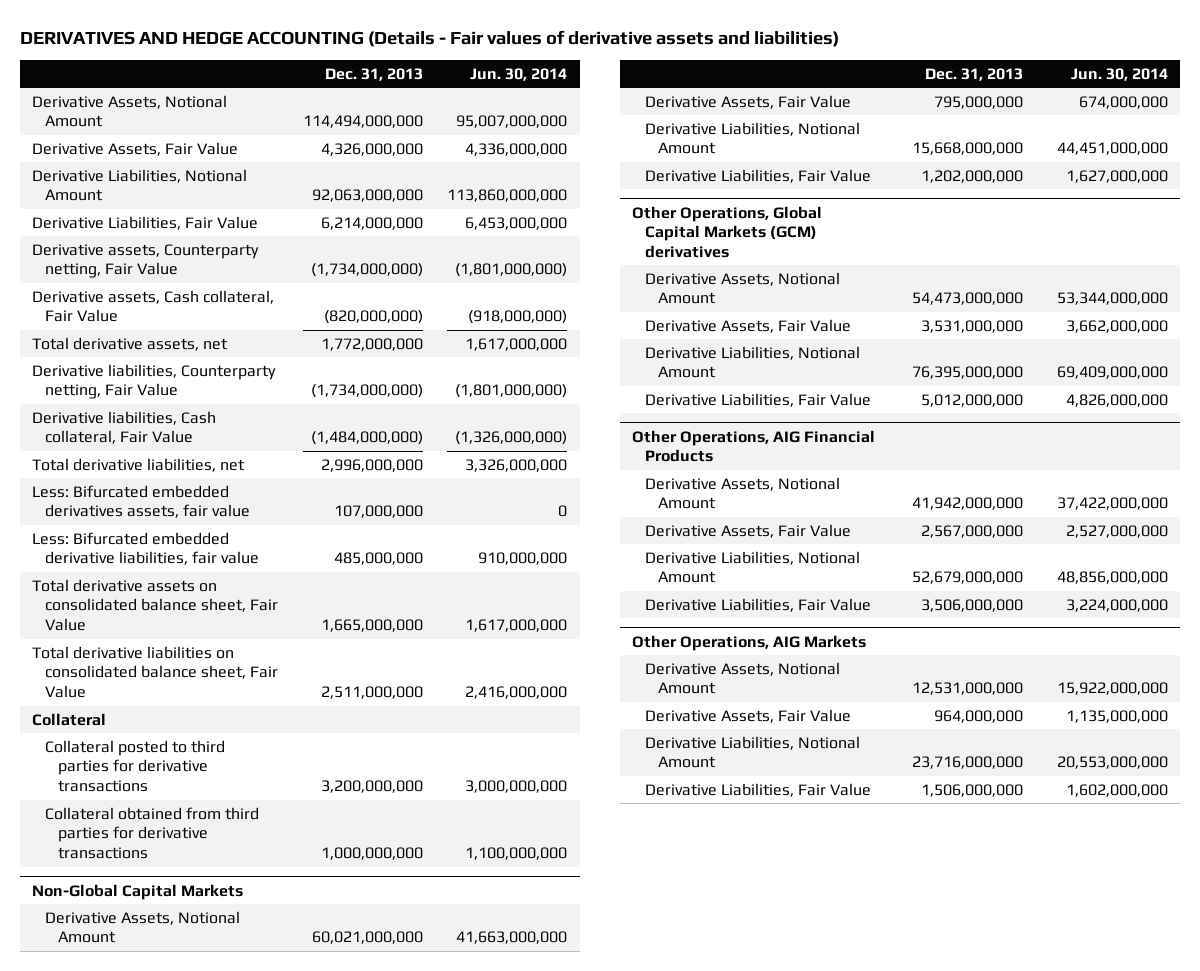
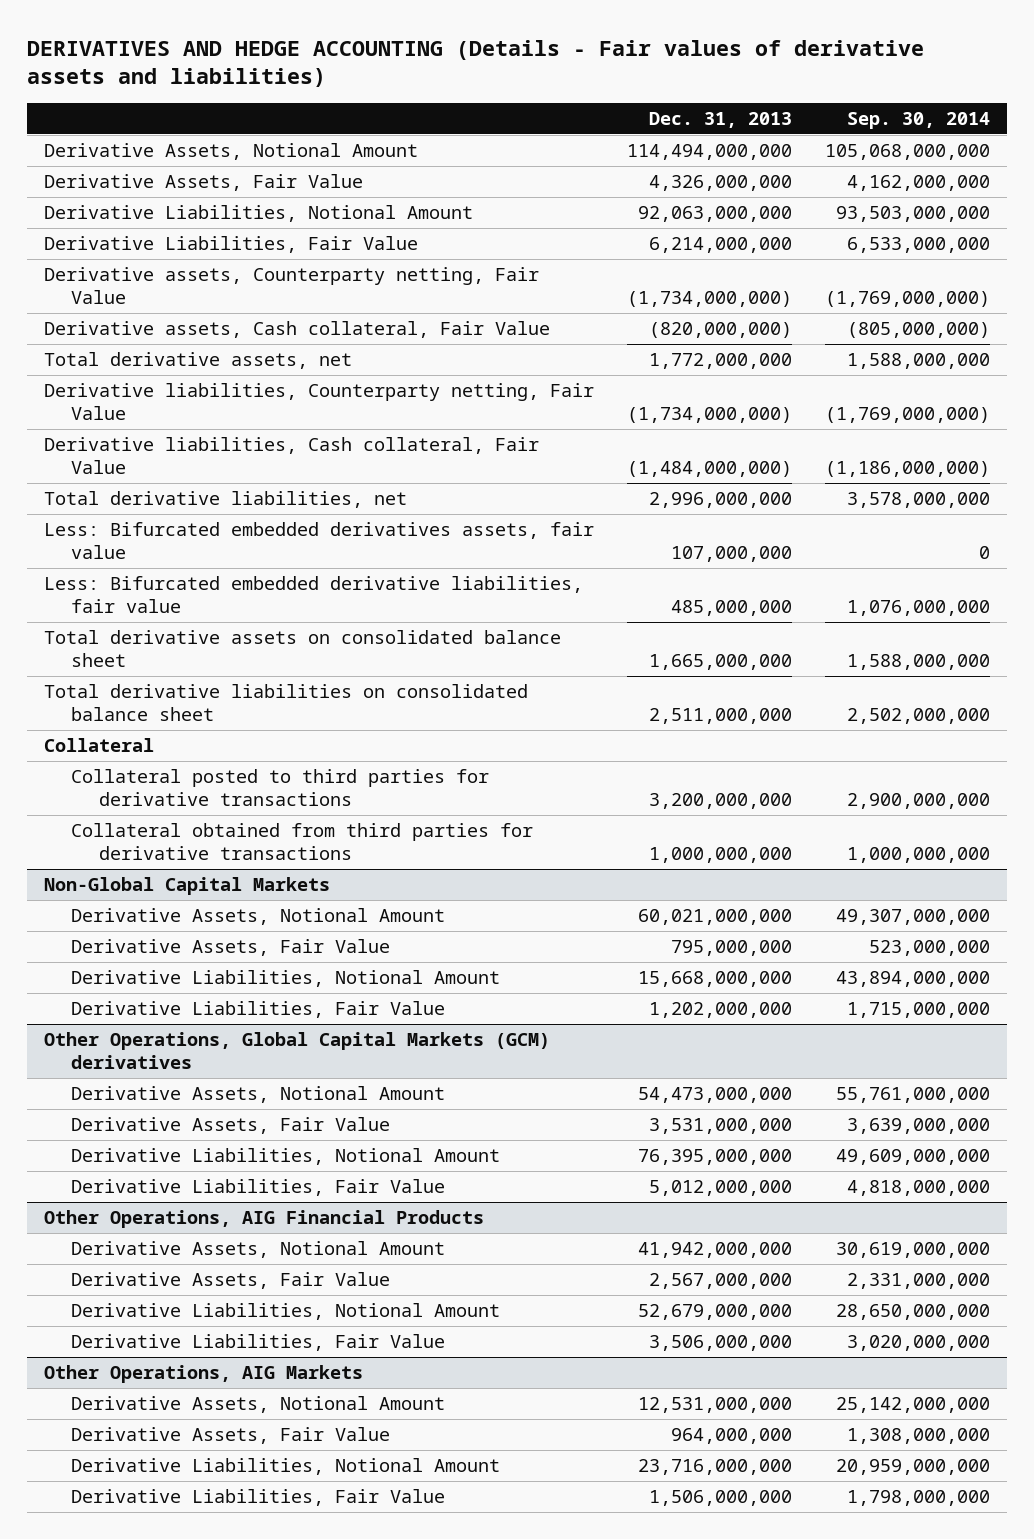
[470,68,568,82] Jun. 30, 2014 -> none
none -> [847,111,991,129] Sep. 30, 2014
[31,578,278,632] Total derivative assets on consolidated balance sheet, Fair Value -> [43,630,561,668] Total derivative assets on consolidated balance sheet
[31,645,278,699] Total derivative liabilities on consolidated balance sheet, Fair Value -> [43,684,528,722] Total derivative liabilities on consolidated balance sheet

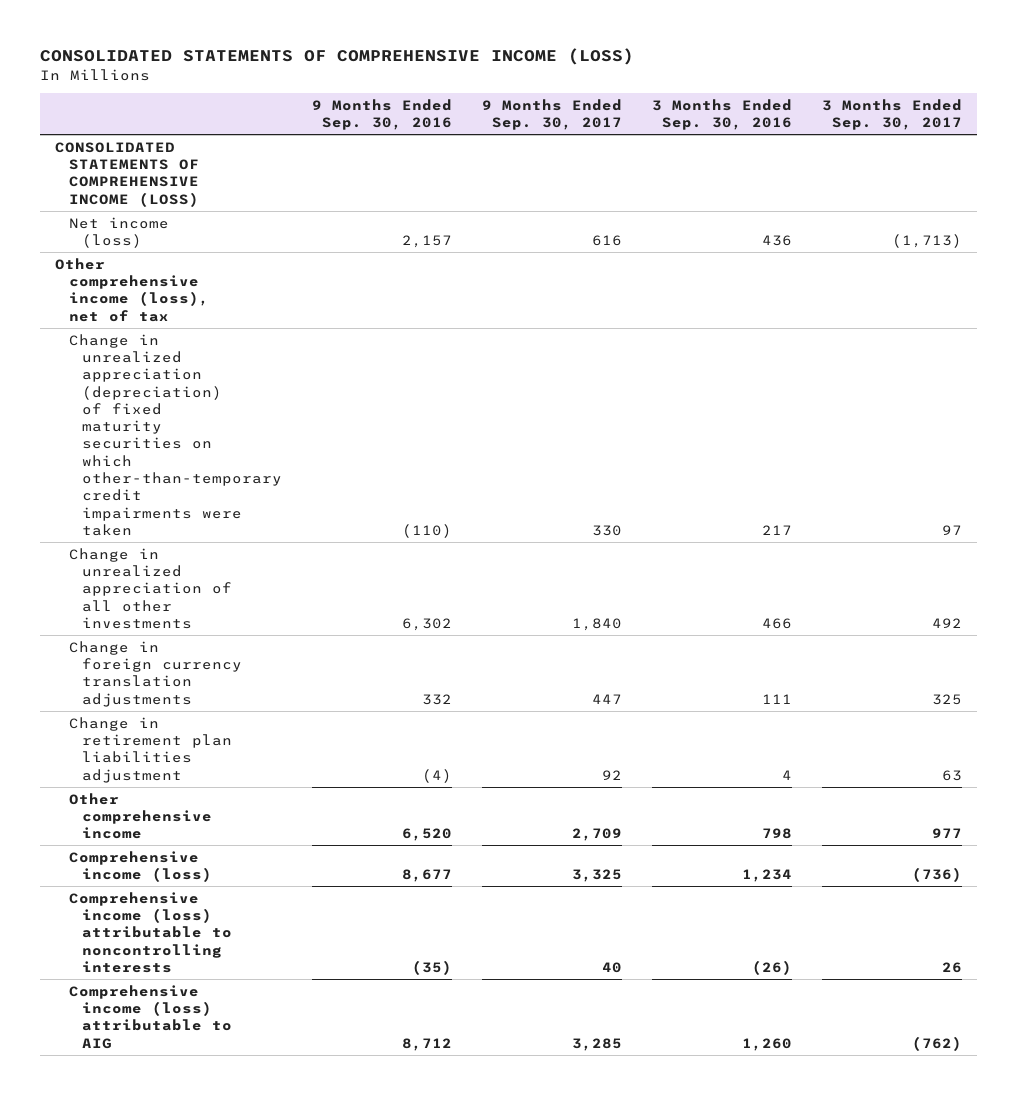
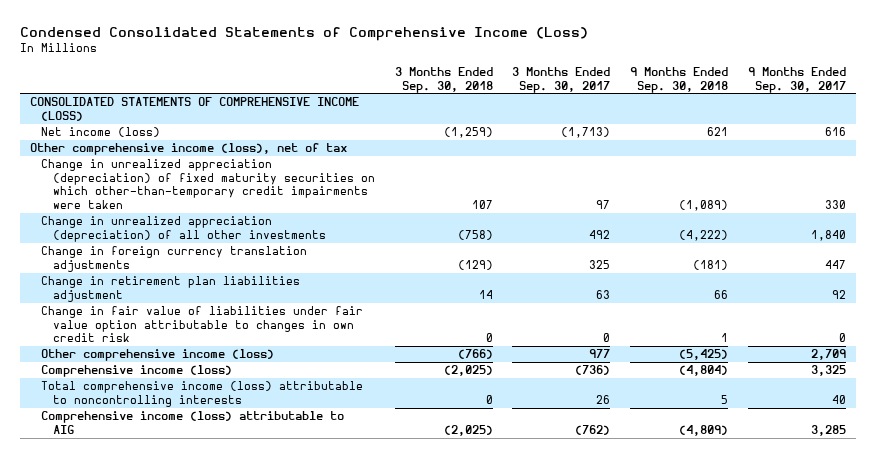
[40,48,635,66] CONSOLIDATED STATEMENTS OF COMPREHENSIVE INCOME (LOSS) -> [19,27,588,42] Condensed Consolidated Statements of Comprehensive Income (Loss)
[311,98,452,131] 9 Months Ended Sep. 30, 2016 -> none
[651,98,792,131] 3 Months Ended Sep. 30, 2016 -> none
none -> [394,67,493,93] 3 Months Ended Sep. 30, 2018
none -> [630,67,729,93] 9 Months Ended Sep. 30, 2018
[68,547,232,629] Change in unrealized appreciation of all other investments -> [41,216,326,242] Change in unrealized appreciation (depreciation) of all other investments
none -> [41,306,364,343] Change in fair value of liabilities under fair value option attributable to changes in own credit risk
[68,792,212,840] Other comprehensive income -> [41,349,275,362] Other comprehensive income (loss)
[68,891,232,973] Comprehensive income (loss) attributable to noncontrolling interests -> [41,381,364,407] Total comprehensive income (loss) attributable to noncontrolling interests

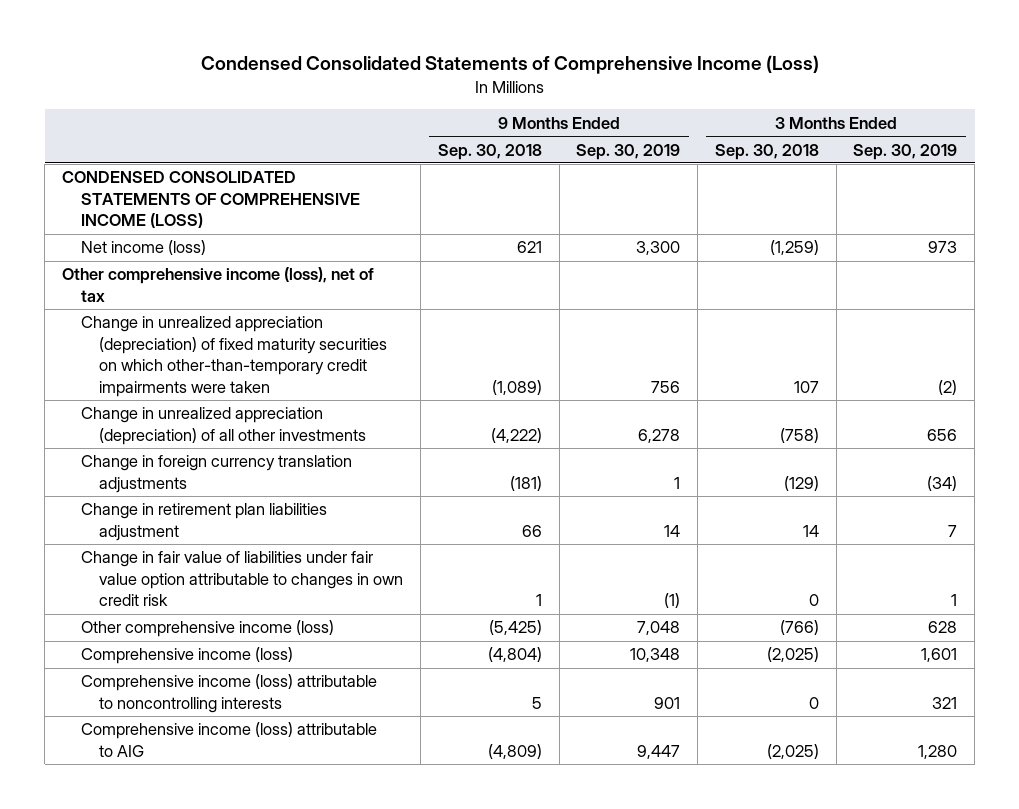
[512,67,611,93] 3 Months Ended Sep. 30, 2017 -> none
[748,67,847,93] 9 Months Ended Sep. 30, 2017 -> none
none -> [576,143,681,160] Sep. 30, 2019
none -> [853,143,958,160] Sep. 30, 2019
[29,97,359,121] CONSOLIDATED STATEMENTS OF COMPREHENSIVE INCOME (LOSS) -> [61,171,360,229] CONDENSED CONSOLIDATED STATEMENTS OF COMPREHENSIVE INCOME (LOSS)
[41,381,364,407] Total comprehensive income (loss) attributable to noncontrolling interests -> [80,674,377,713] Comprehensive income (loss) attributable to noncontrolling interests

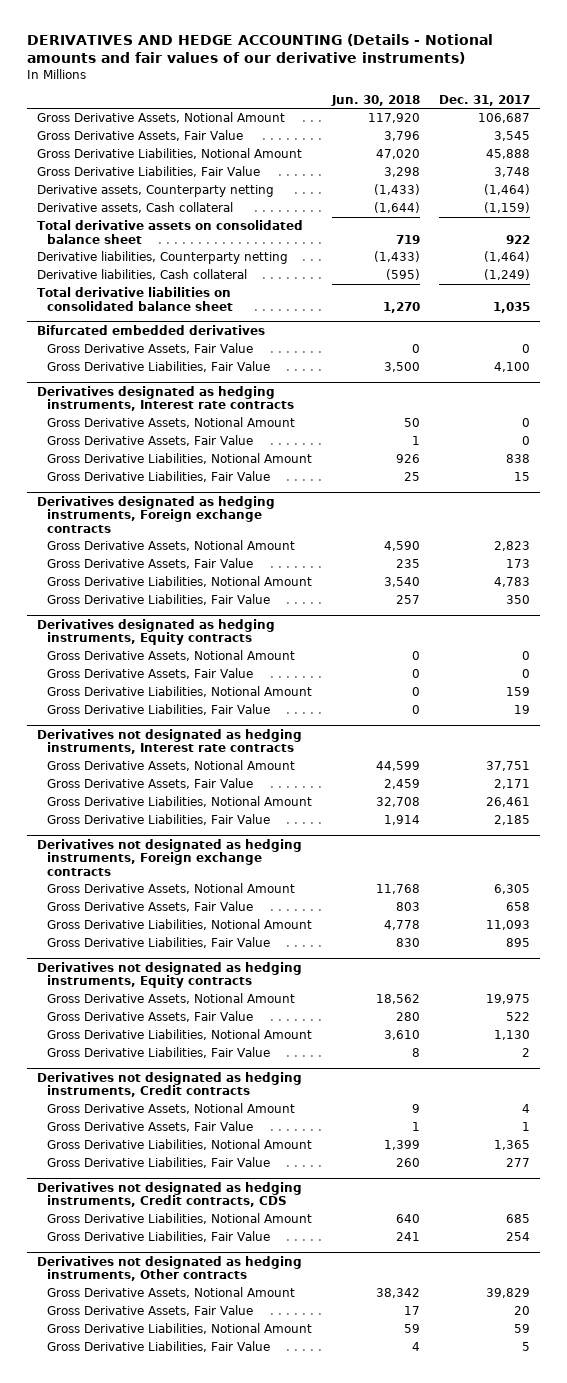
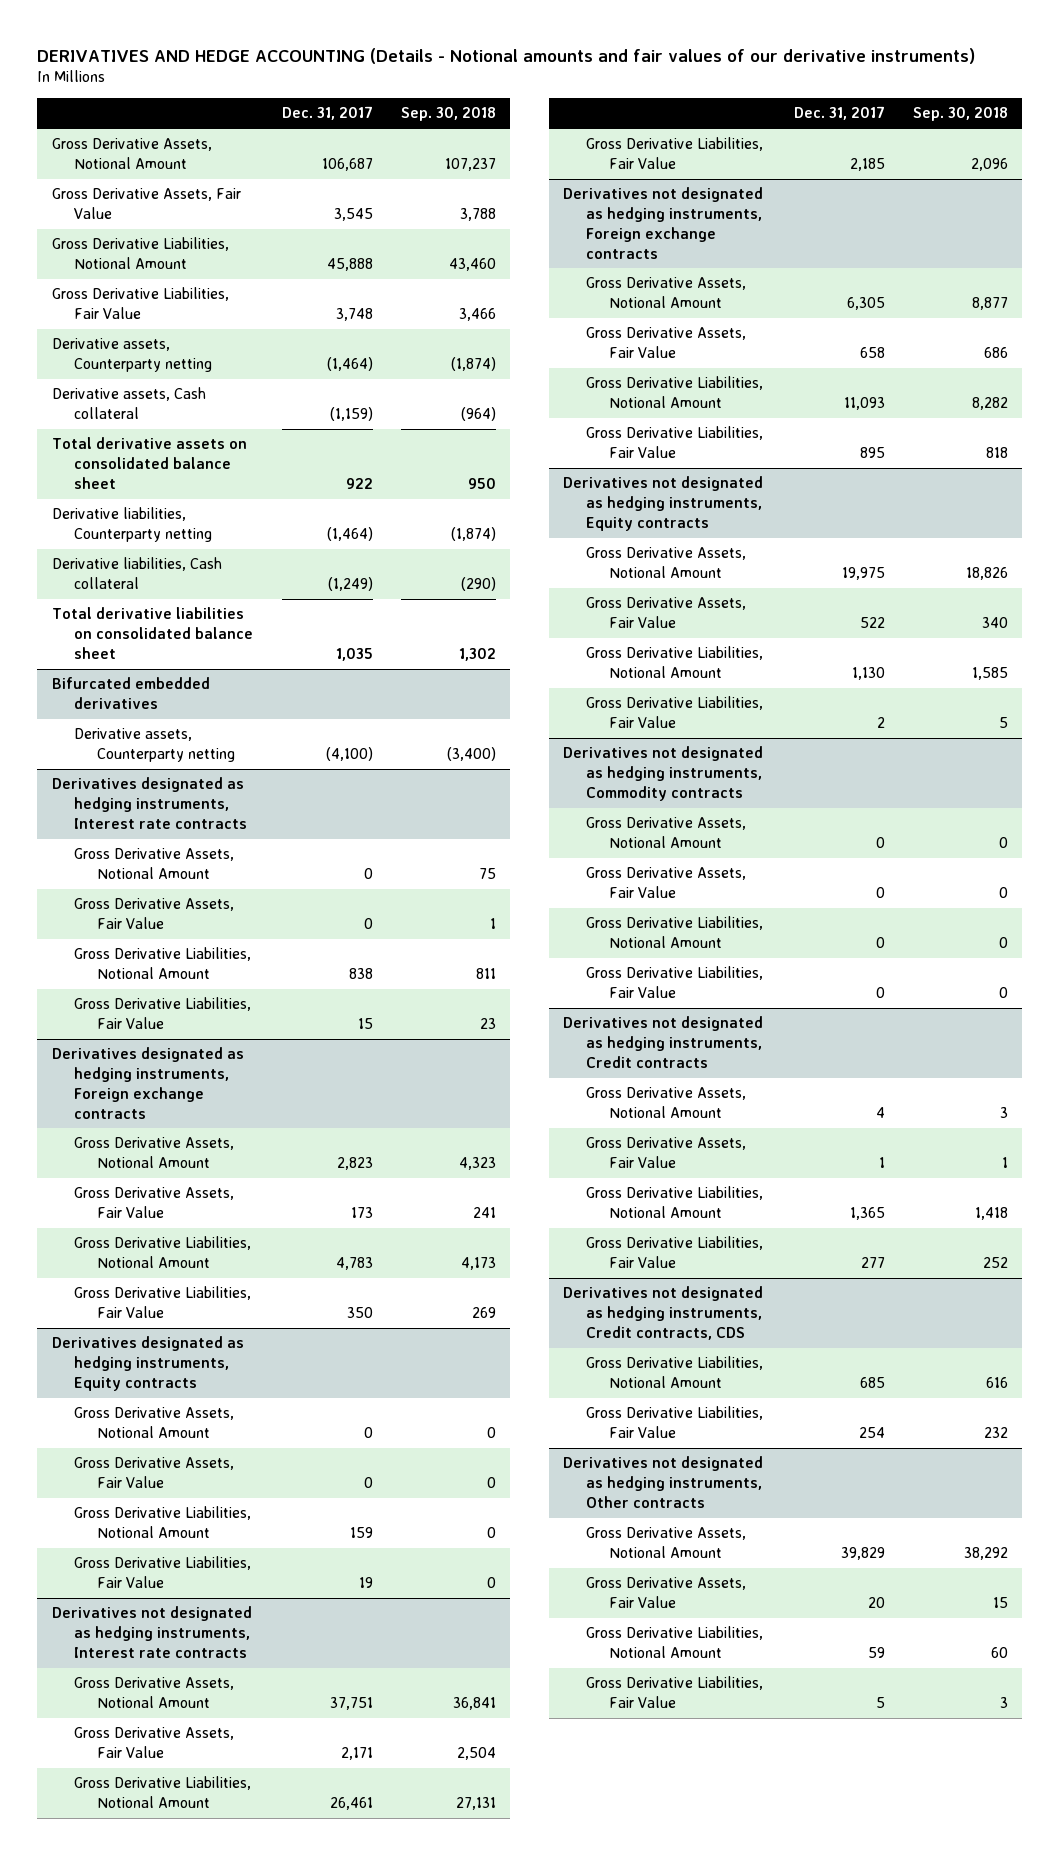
[330,94,420,106] Jun. 30, 2018 -> none
none -> [401,107,497,122] Sep. 30, 2018
[47,343,254,355] Gross Derivative Assets, Fair Value -> none
[47,361,271,373] Gross Derivative Liabilities, Fair Value -> none
none -> [74,728,236,763] Derivative assets, Counterparty netting
none -> [563,746,764,801] Derivatives not designated as hedging instruments, Commodity contracts
none -> [586,817,747,849] Gross Derivative Assets, Notional Amount
none -> [586,867,747,899] Gross Derivative Assets, Fair Value
none -> [586,916,764,949] Gross Derivative Liabilities, Notional Amount
none -> [586,966,764,999] Gross Derivative Liabilities, Fair Value

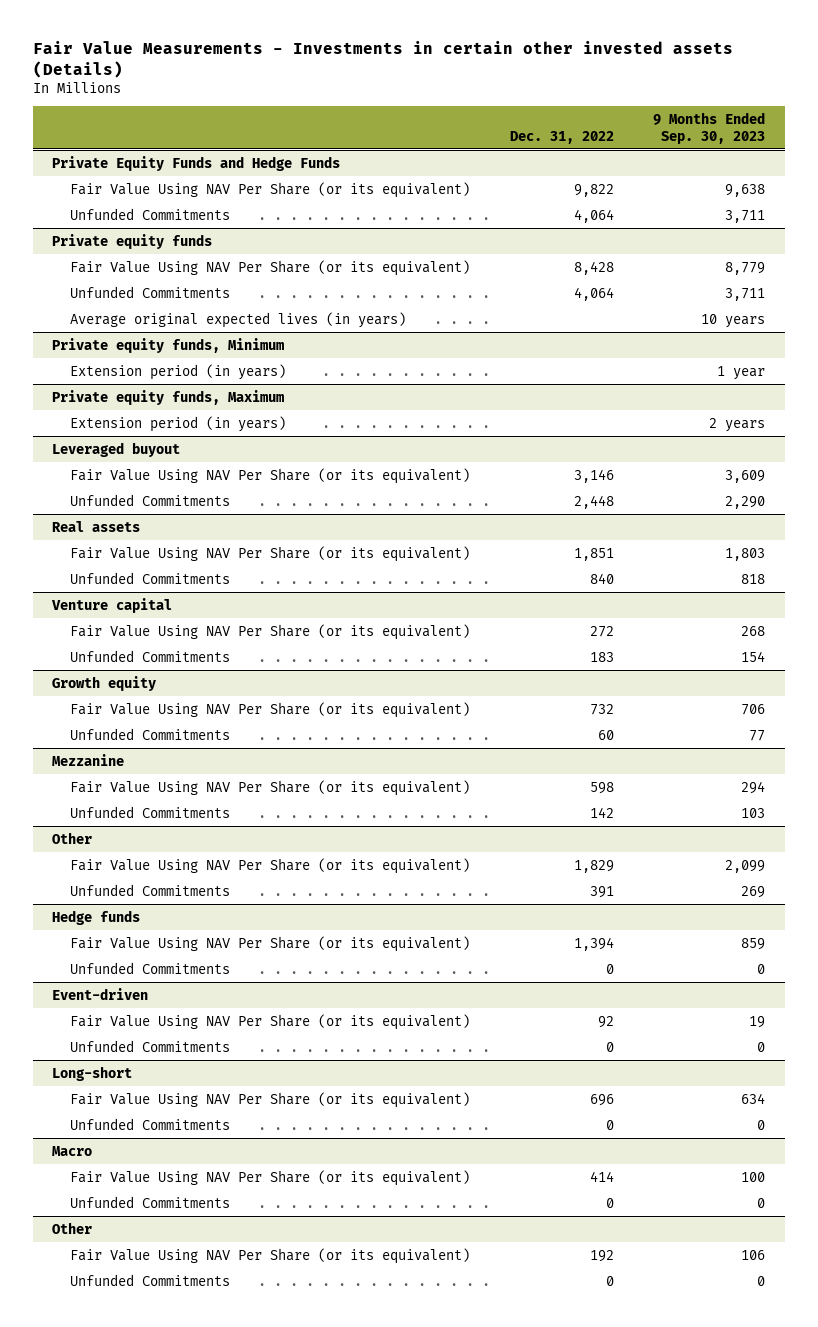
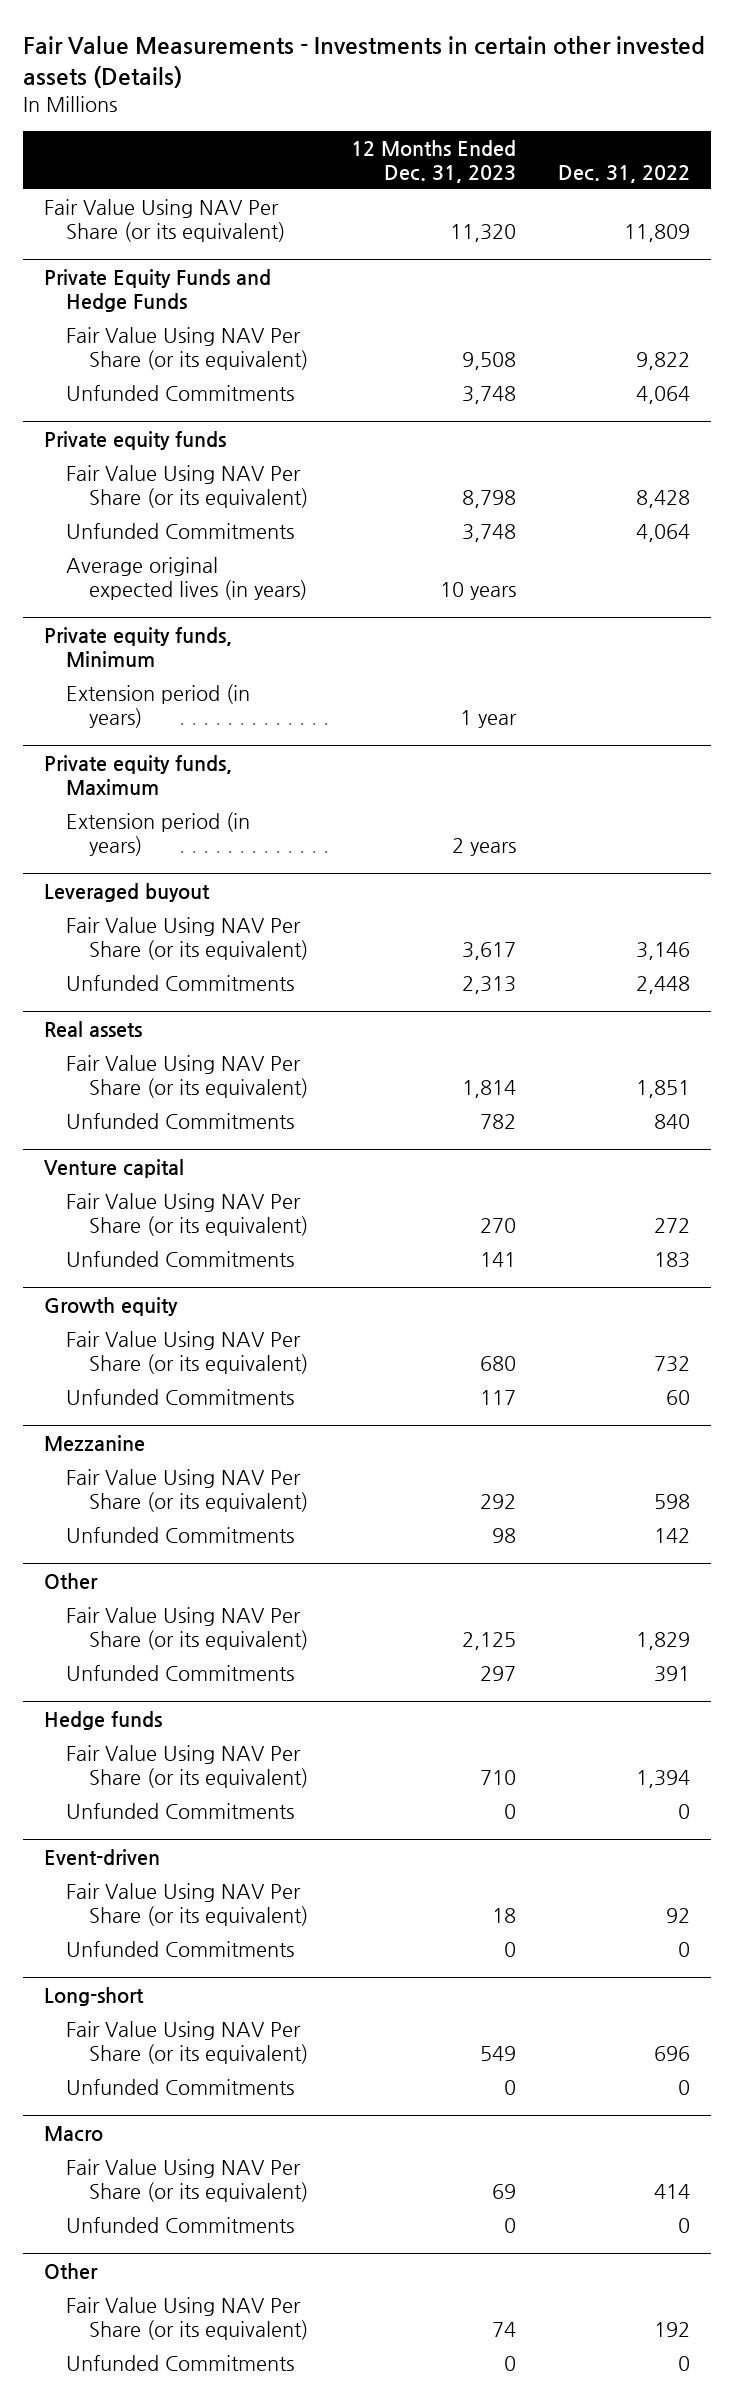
[653,111,766,144] 9 Months Ended Sep. 30, 2023 -> none
none -> [350,139,516,183] 12 Months Ended Dec. 31, 2023
none -> [43,199,286,242] Fair Value Using NAV Per Share (or its equivalent)

